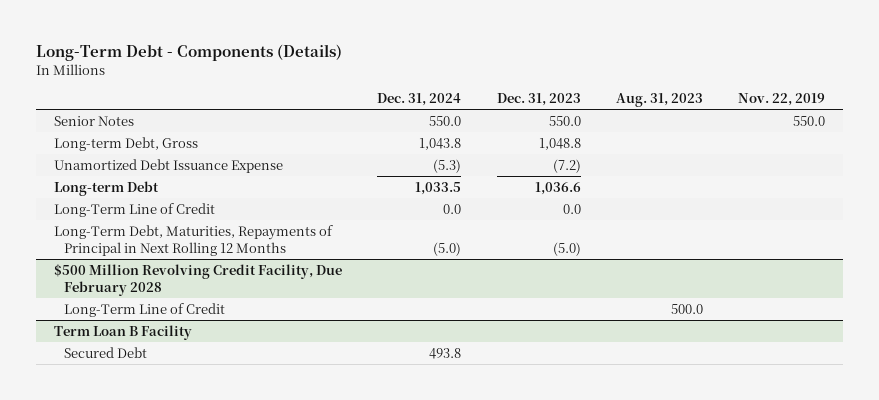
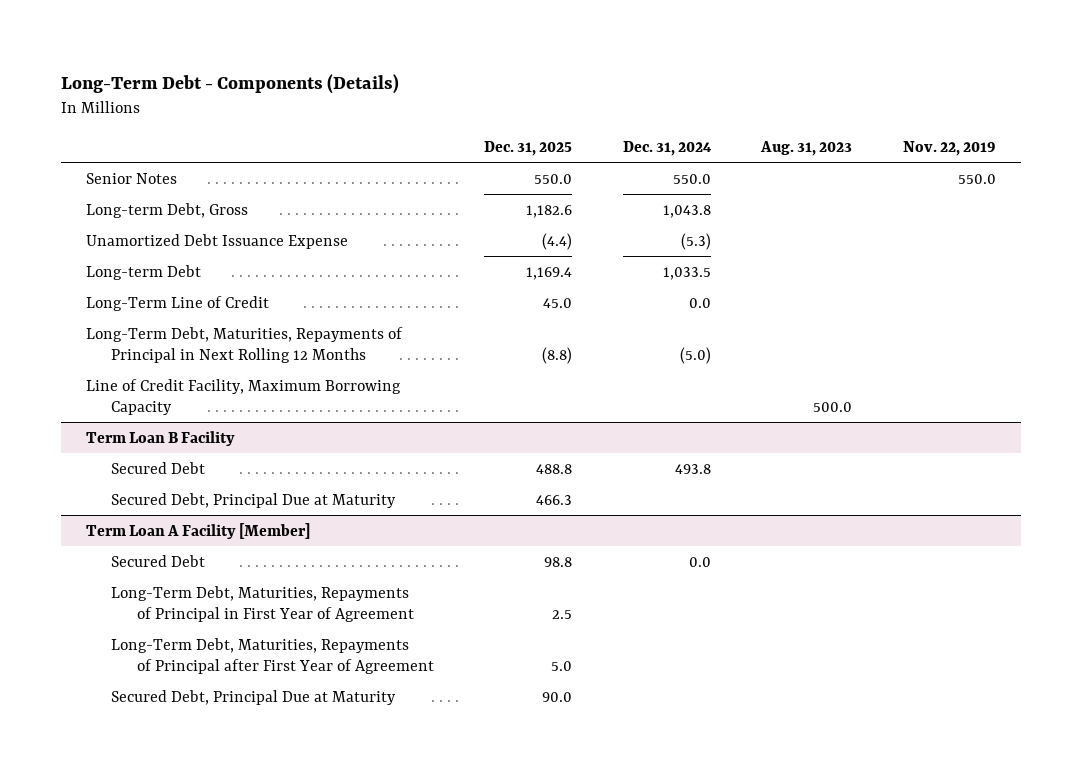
[496,93,581,107] Dec. 31, 2023 -> none
none -> [484,140,573,156] Dec. 31, 2025
[53,263,342,296] $500 Million Revolving Credit Facility, Due February 2028 -> none
[64,302,226,317] Long-Term Line of Credit -> none
none -> [86,378,402,415] Line of Credit Facility, Maximum Borrowing Capacity
none -> [111,492,397,508] Secured Debt, Principal Due at Maturity
none -> [86,522,311,539] Term Loan A Facility [Member]
none -> [111,554,206,567] Secured Debt
none -> [111,585,414,622] Long-Term Debt, Maturities, Repayments of Principal in First Year of Agreement
none -> [111,637,434,674] Long-Term Debt, Maturities, Repayments of Principal after First Year of Agreement
none -> [111,689,397,705] Secured Debt, Principal Due at Maturity

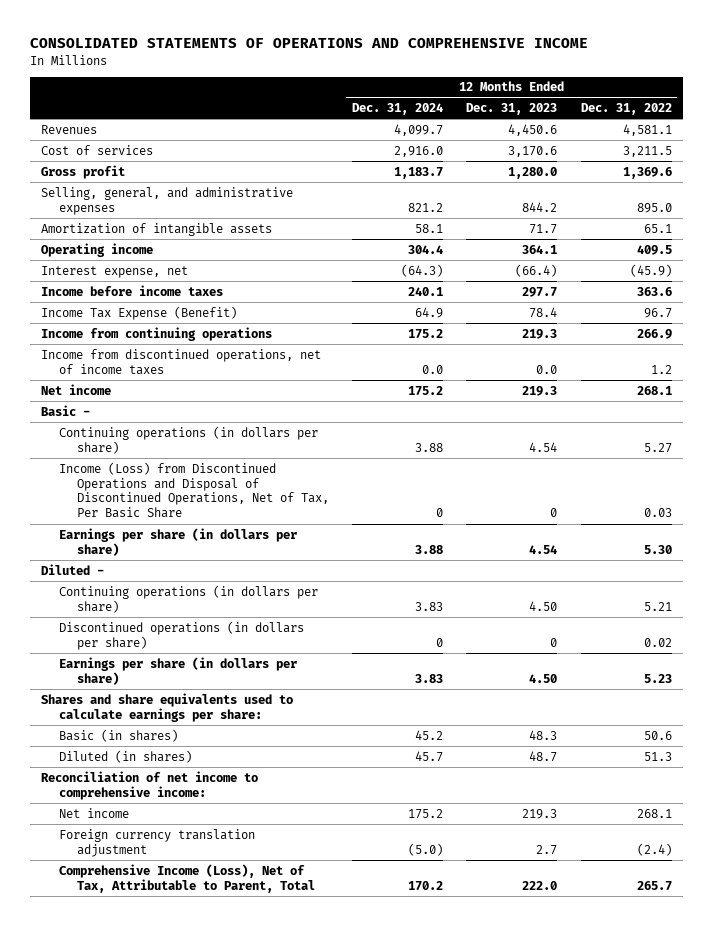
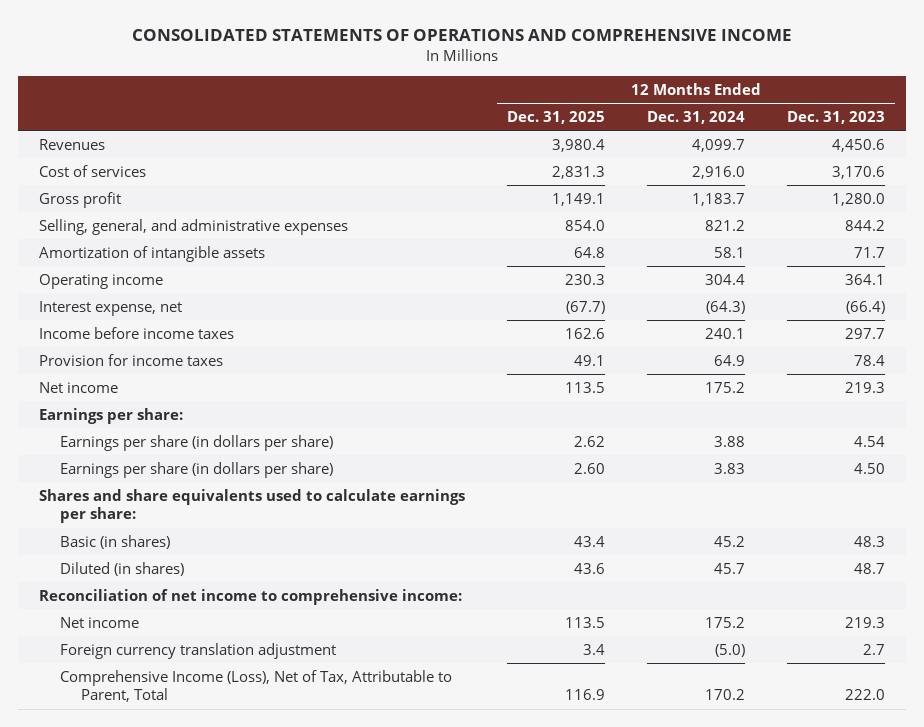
[580,103,672,116] Dec. 31, 2022 -> none
none -> [507,110,606,124] Dec. 31, 2025
[41,326,273,341] Income from continuing operations -> none
[41,348,322,375] Income from discontinued operations, net of income taxes -> none
[41,305,238,320] Income Tax Expense (Benefit) -> [39,353,224,366] Provision for income taxes
[59,425,319,454] Continuing operations (in dollars per share) -> none
[59,461,329,519] Income (Loss) from Discontinued Operations and Disposal of Discontinued Operations, Net of Tax, Per Basic Share -> none
[41,404,91,416] Basic - -> [39,407,184,424] Earnings per share:
[41,563,105,575] Diluted - -> none
[59,584,319,613] Continuing operations (in dollars per share) -> none
[59,620,305,650] Discontinued operations (in dollars per share) -> none

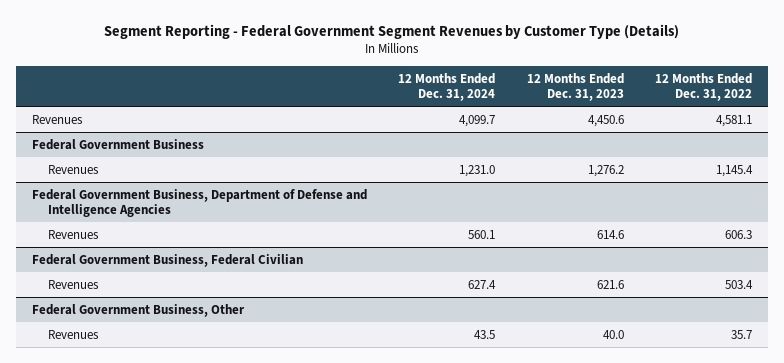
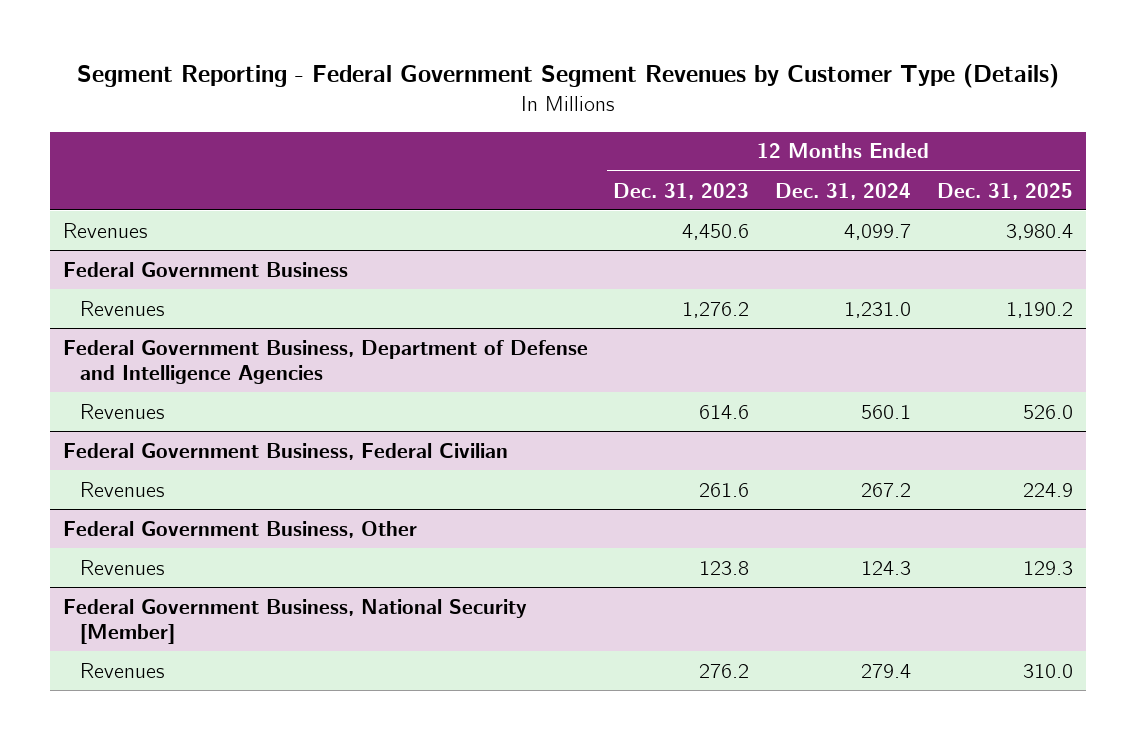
[655,72,753,102] 12 Months Ended Dec. 31, 2022 -> none
none -> [937,182,1074,200] Dec. 31, 2025
[468,279,497,289] 627.4 -> [861,482,912,497] 267.2
[596,279,624,289] 621.6 -> [699,482,750,497] 261.6
[474,329,496,339] 43.5 -> [861,560,912,575] 124.3
[602,329,624,339] 40.0 -> [699,560,750,575] 123.8
none -> [62,598,527,645] Federal Government Business, National Security [Member]
none -> [80,662,165,678] Revenues

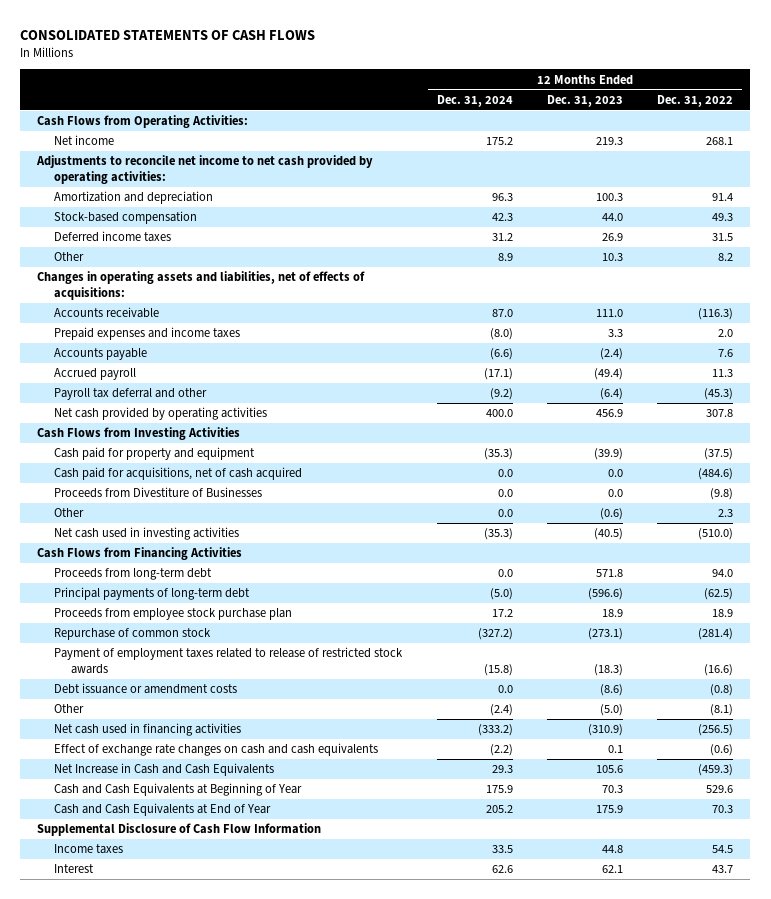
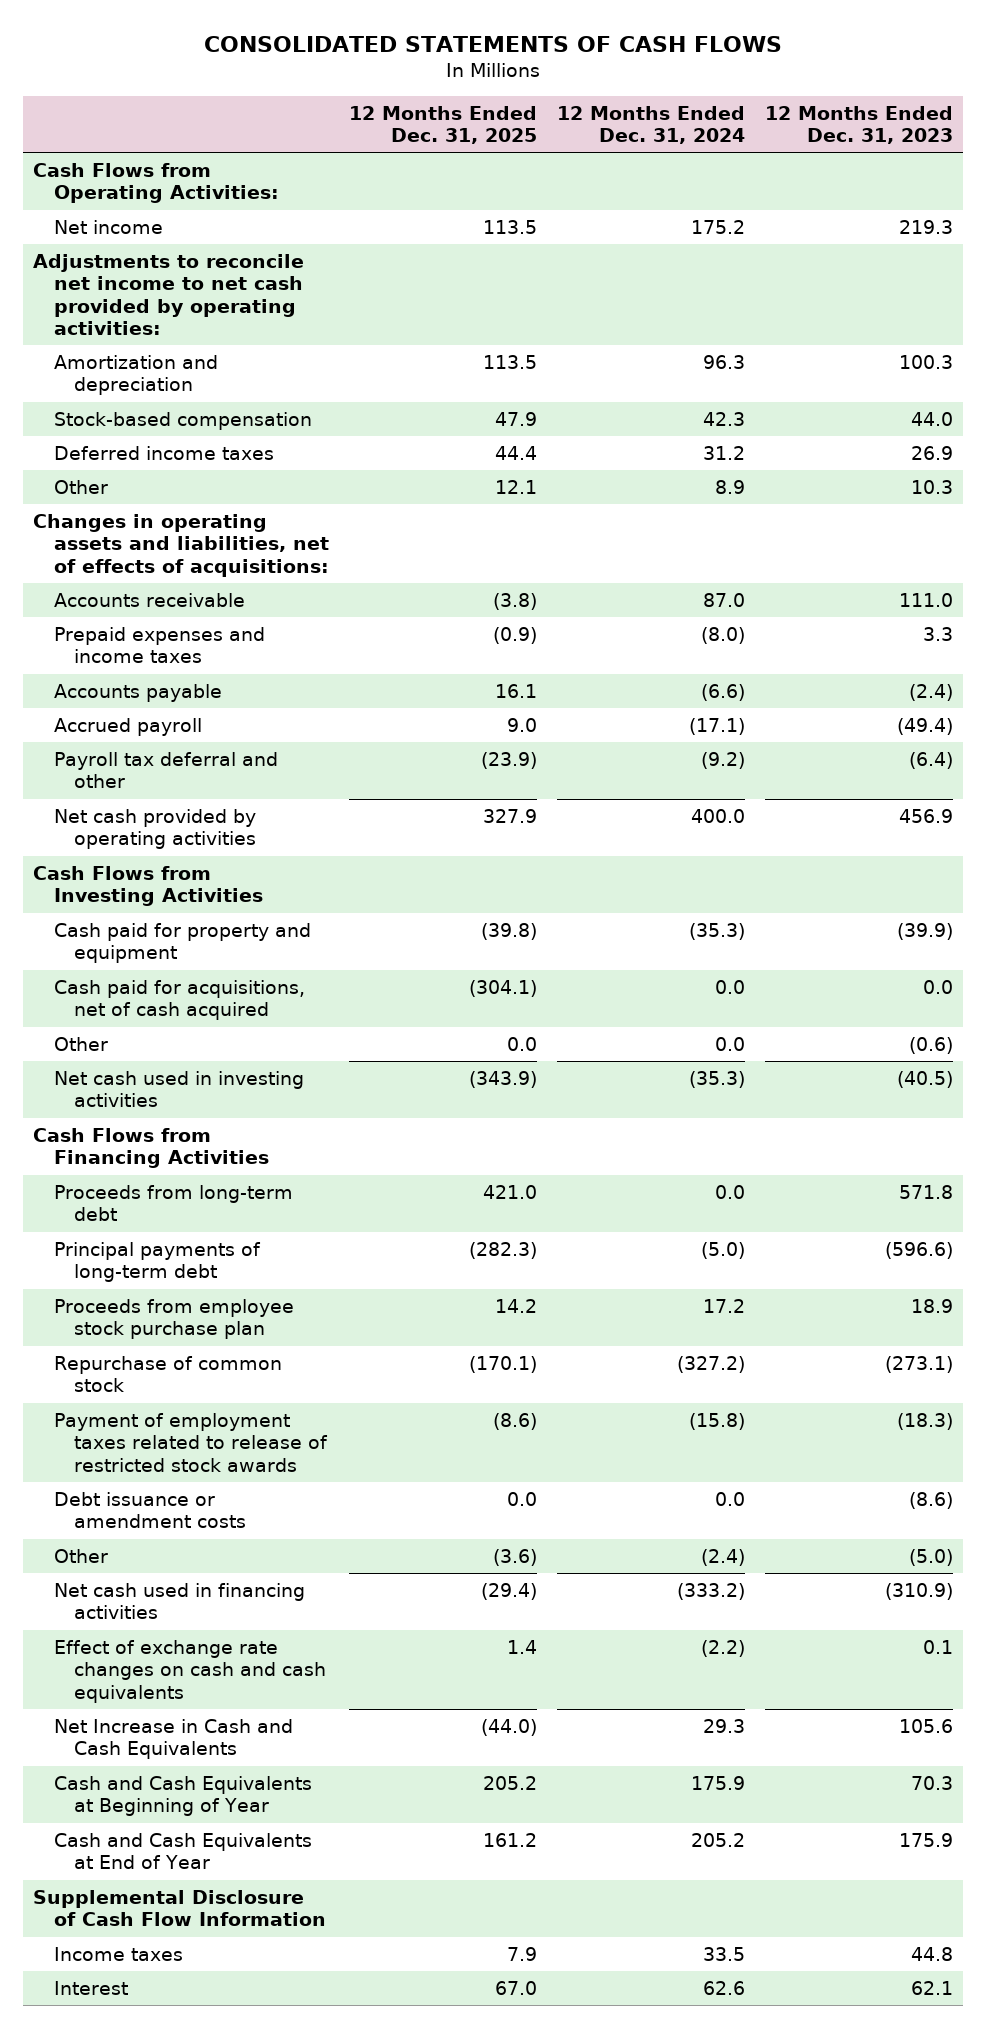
[657,94,734,107] Dec. 31, 2022 -> none
none -> [348,105,537,144] 12 Months Ended Dec. 31, 2025
[54,487,263,499] Proceeds from Divestiture of Businesses -> none

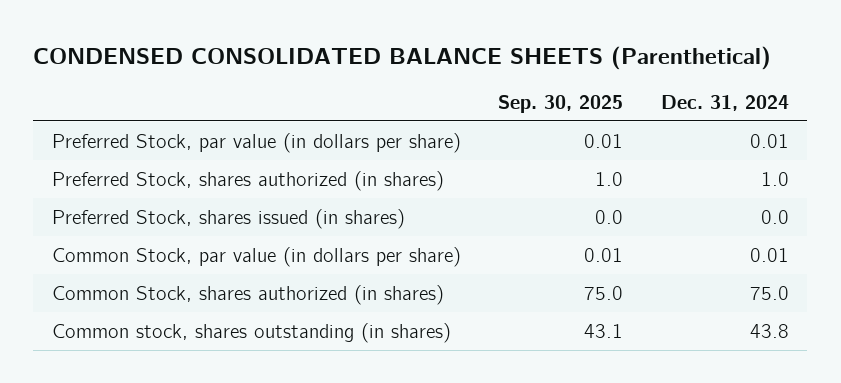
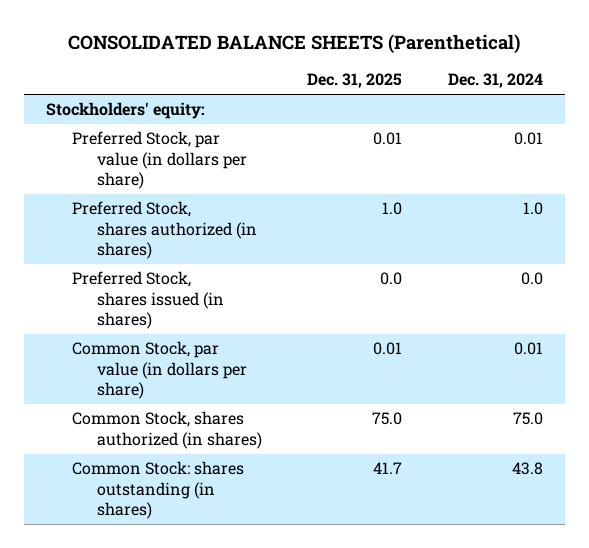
[33,45,772,70] CONDENSED CONSOLIDATED BALANCE SHEETS (Parenthetical) -> [68,33,521,54] CONSOLIDATED BALANCE SHEETS (Parenthetical)
[498,94,624,113] Sep. 30, 2025 -> none
none -> [307,73,403,89] Dec. 31, 2025
none -> [46,102,206,120] Stockholders' equity:
[52,322,452,343] Common stock, shares outstanding (in shares) -> [71,461,244,520] Common Stock: shares outstanding (in shares)

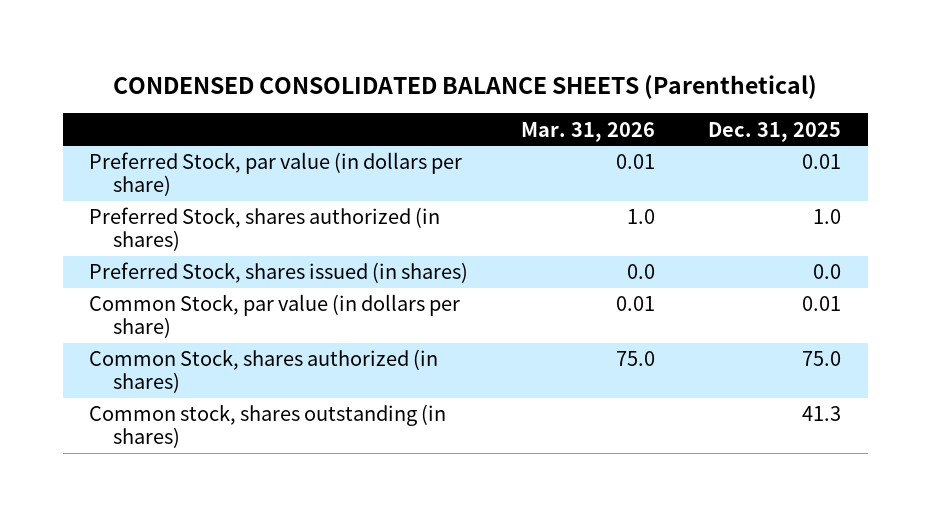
[68,33,521,54] CONSOLIDATED BALANCE SHEETS (Parenthetical) -> [113,74,818,99] CONDENSED CONSOLIDATED BALANCE SHEETS (Parenthetical)
[447,73,543,89] Dec. 31, 2024 -> none
none -> [521,121,656,142] Mar. 31, 2026
[46,102,206,120] Stockholders' equity: -> none
[71,461,244,520] Common Stock: shares outstanding (in shares) -> [89,404,447,449] Common stock, shares outstanding (in shares)
[373,462,403,475] 41.7 -> [802,406,842,422] 41.3

